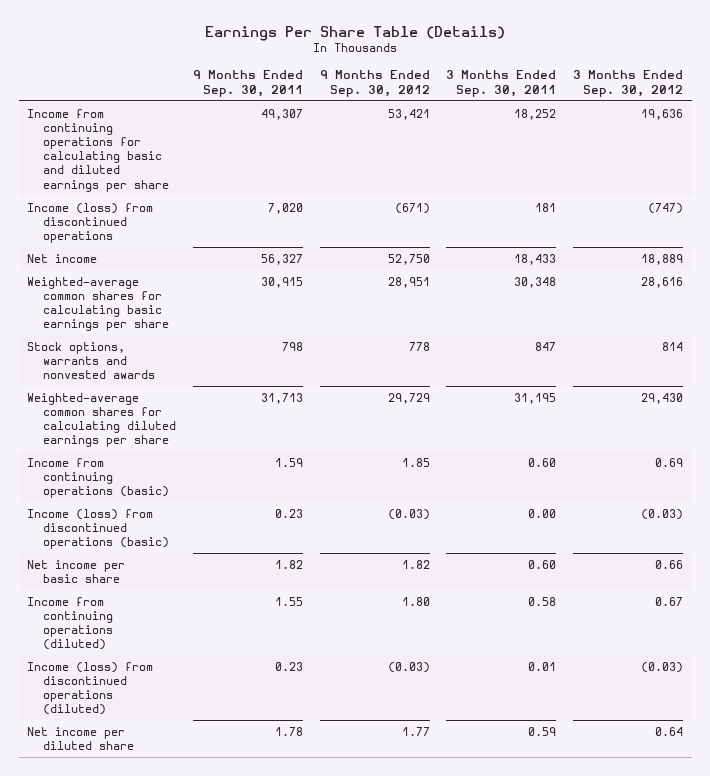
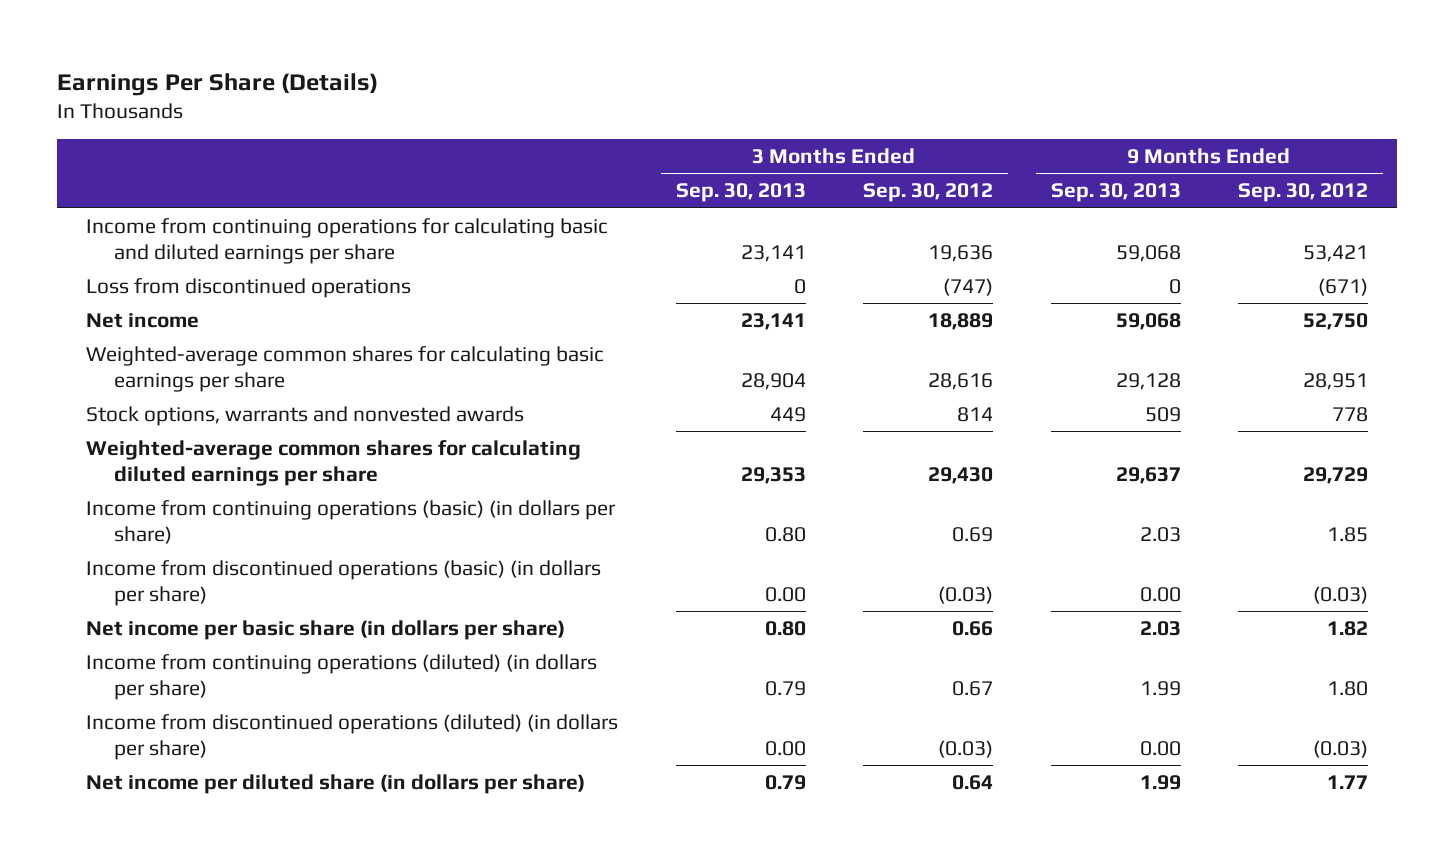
[205,25,506,41] Earnings Per Share Table (Details) -> [57,73,379,97] Earnings Per Share (Details)
[192,70,303,97] 9 Months Ended Sep. 30, 2011 -> none
[446,70,557,97] 3 Months Ended Sep. 30, 2011 -> none
none -> [675,183,806,203] Sep. 30, 2013
none -> [1050,183,1181,203] Sep. 30, 2013
[26,202,153,244] Income (loss) from discontinued operations -> [86,277,412,298] Loss from discontinued operations
[26,457,169,499] Income from continuing operations (basic) -> [86,499,617,544] Income from continuing operations (basic) (in dollars per share)
[26,508,169,550] Income (loss) from discontinued operations (basic) -> [86,559,602,606] Income from discontinued operations (basic) (in dollars per share)
[26,559,125,583] Net income per basic share -> [86,619,566,640] Net income per basic share (in dollars per share)
[26,596,113,651] Income from continuing operations (diluted) -> [86,653,598,700] Income from continuing operations (diluted) (in dollars per share)
[26,661,153,716] Income (loss) from discontinued operations (diluted) -> [86,713,619,760] Income from discontinued operations (diluted) (in dollars per share)
[26,726,134,750] Net income per diluted share -> [86,773,586,794] Net income per diluted share (in dollars per share)

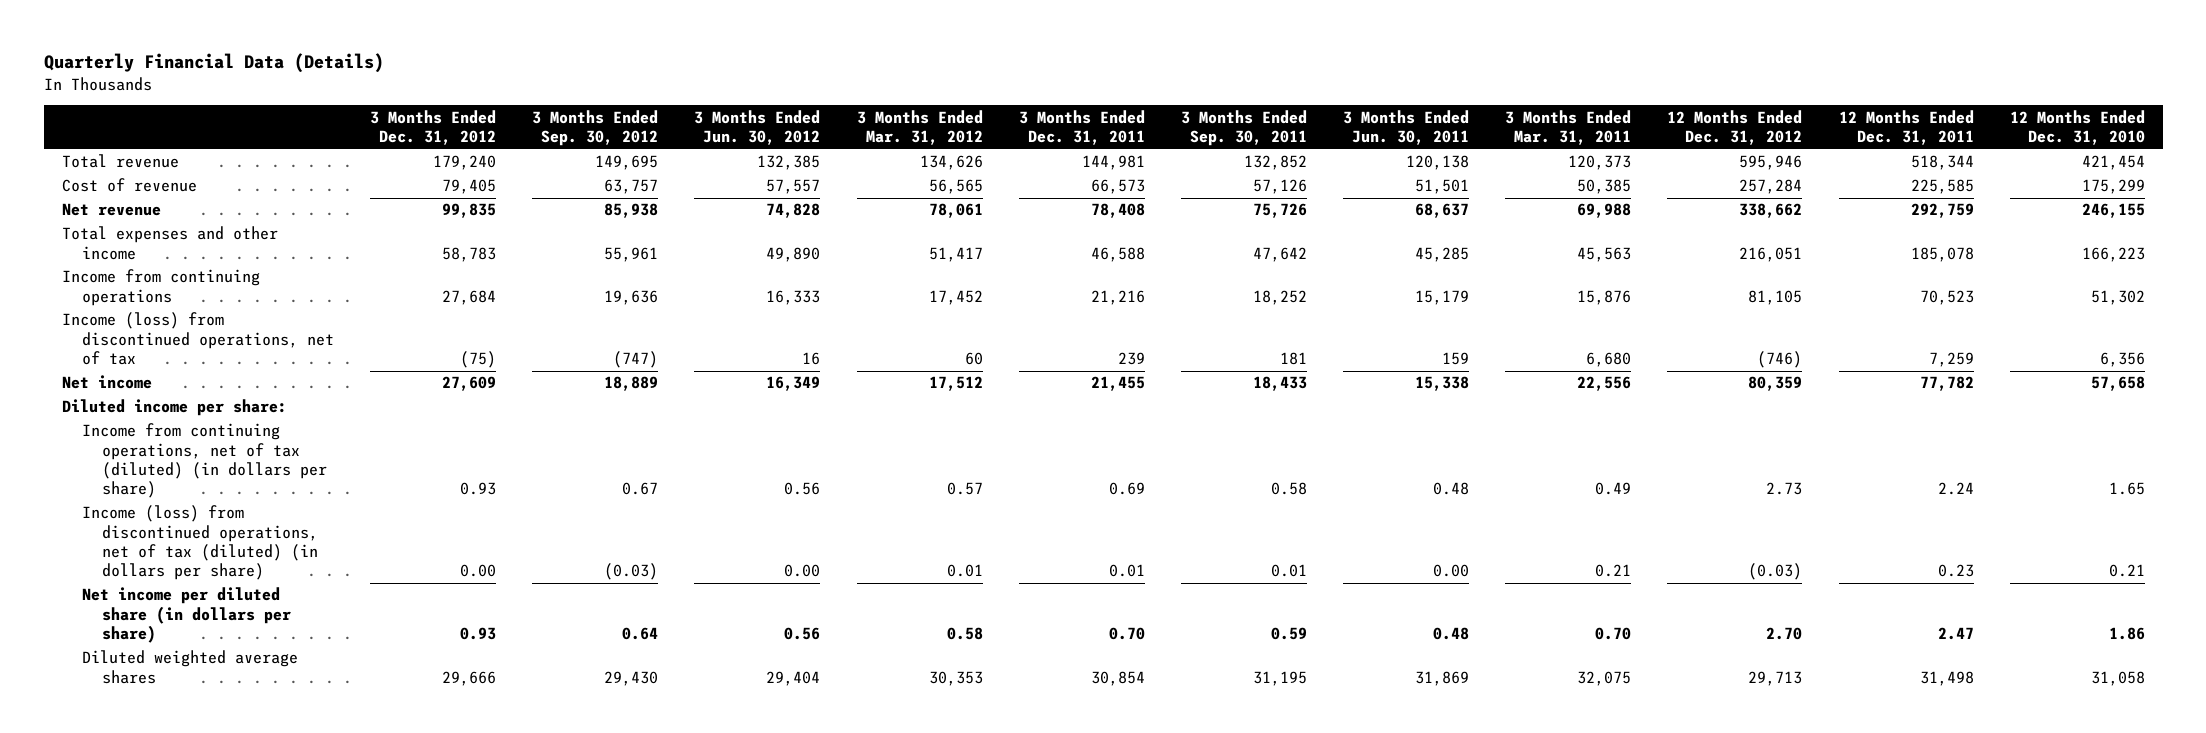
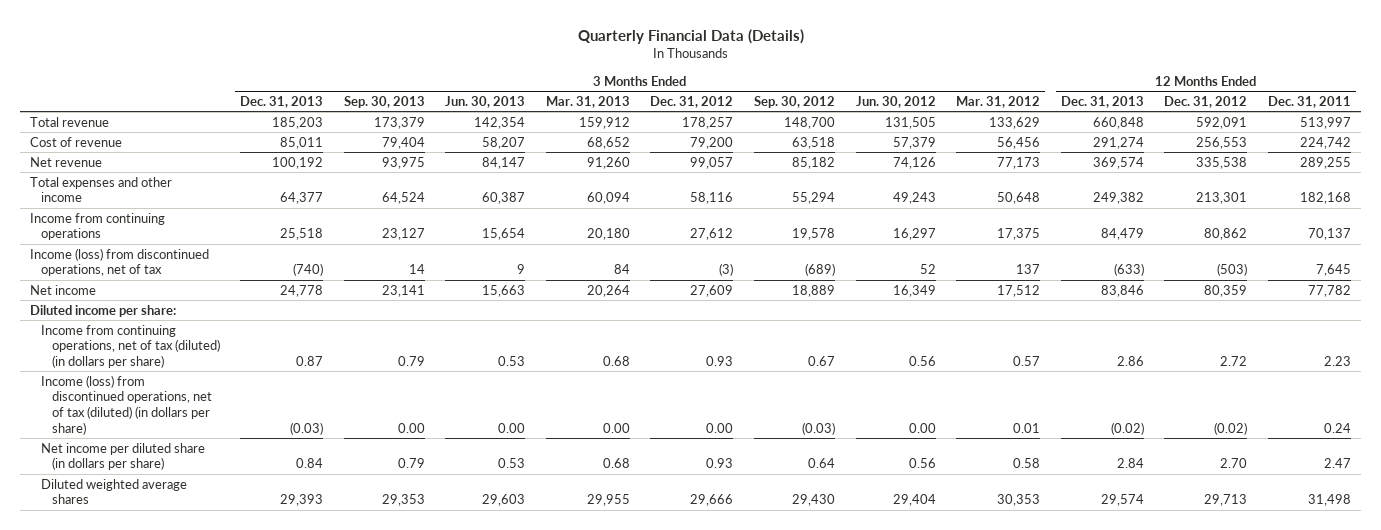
[1018,109,1145,146] 3 Months Ended Dec. 31, 2011 -> none
[1180,109,1307,147] 3 Months Ended Sep. 30, 2011 -> none
[1343,109,1470,146] 3 Months Ended Jun. 30, 2011 -> none
[1505,109,1632,146] 3 Months Ended Mar. 31, 2011 -> none
[2009,109,2145,146] 12 Months Ended Dec. 31, 2010 -> none
none -> [240,96,324,109] Dec. 31, 2013
none -> [343,96,425,109] Sep. 30, 2013
none -> [445,96,526,109] Jun. 30, 2013
none -> [545,96,630,109] Mar. 31, 2013
none -> [1060,96,1144,109] Dec. 31, 2013
[433,155,497,171] 179,240 -> [682,116,734,129] 178,257
[595,155,659,171] 149,695 -> [784,116,836,129] 148,700
[757,155,821,171] 132,385 -> [884,116,936,129] 131,505
[919,155,983,171] 134,626 -> [989,116,1041,129] 133,629
[1739,155,1803,171] 595,946 -> [1196,116,1248,129] 592,091
[1910,155,1974,171] 518,344 -> [1299,116,1351,129] 513,997
[442,179,497,195] 79,405 -> [690,136,734,149] 79,200
[604,179,659,195] 63,757 -> [792,136,836,149] 63,518
[766,179,821,195] 57,557 -> [892,136,936,149] 57,379
[928,179,983,195] 56,565 -> [997,136,1041,149] 56,456
[1739,179,1803,195] 257,284 -> [1196,136,1248,149] 256,553
[1910,179,1974,195] 225,585 -> [1299,136,1351,149] 224,742
[442,203,497,219] 99,835 -> [690,156,734,169] 99,057
[604,203,659,219] 85,938 -> [792,156,836,169] 85,182
[766,203,821,219] 74,828 -> [892,156,936,169] 74,126
[928,203,983,219] 78,061 -> [997,156,1041,169] 77,173
[1739,203,1803,219] 338,662 -> [1196,156,1248,169] 335,538
[1910,203,1974,219] 292,759 -> [1299,156,1351,169] 289,255
[442,246,497,262] 58,783 -> [690,192,734,205] 58,116
[604,246,659,262] 55,961 -> [792,192,836,205] 55,294
[766,246,821,262] 49,890 -> [892,192,936,205] 49,243
[928,246,983,262] 51,417 -> [997,192,1041,205] 50,648
[1739,246,1803,262] 216,051 -> [1196,192,1248,205] 213,301
[1910,246,1974,262] 185,078 -> [1299,192,1351,205] 182,168
[442,289,497,305] 27,684 -> [690,228,734,241] 27,612
[604,289,659,305] 19,636 -> [792,228,836,241] 19,578
[766,289,821,305] 16,333 -> [892,228,936,241] 16,297
[928,289,983,305] 17,452 -> [997,228,1041,241] 17,375
[1748,289,1803,305] 81,105 -> [1204,228,1248,241] 80,862
[1919,289,1974,305] 70,523 -> [1307,228,1351,241] 70,137
[460,351,497,369] (75) -> [719,263,734,277] (3)
[613,351,659,369] (747) -> [805,263,836,277] (689)
[802,352,821,366] 16 -> [919,264,936,275] 52
[964,352,983,366] 60 -> [1016,264,1041,275] 137
[1757,351,1803,369] (746) -> [1217,263,1248,277] (503)
[1928,352,1974,368] 7,259 -> [1315,264,1351,277] 7,645
[1766,482,1803,496] 2.73 -> [1220,356,1248,367] 2.72
[1937,482,1974,496] 2.24 -> [1323,356,1351,367] 2.23
[1748,563,1803,581] (0.03) -> [1214,421,1248,435] (0.02)
[1937,564,1974,578] 0.23 -> [1323,422,1351,433] 0.24

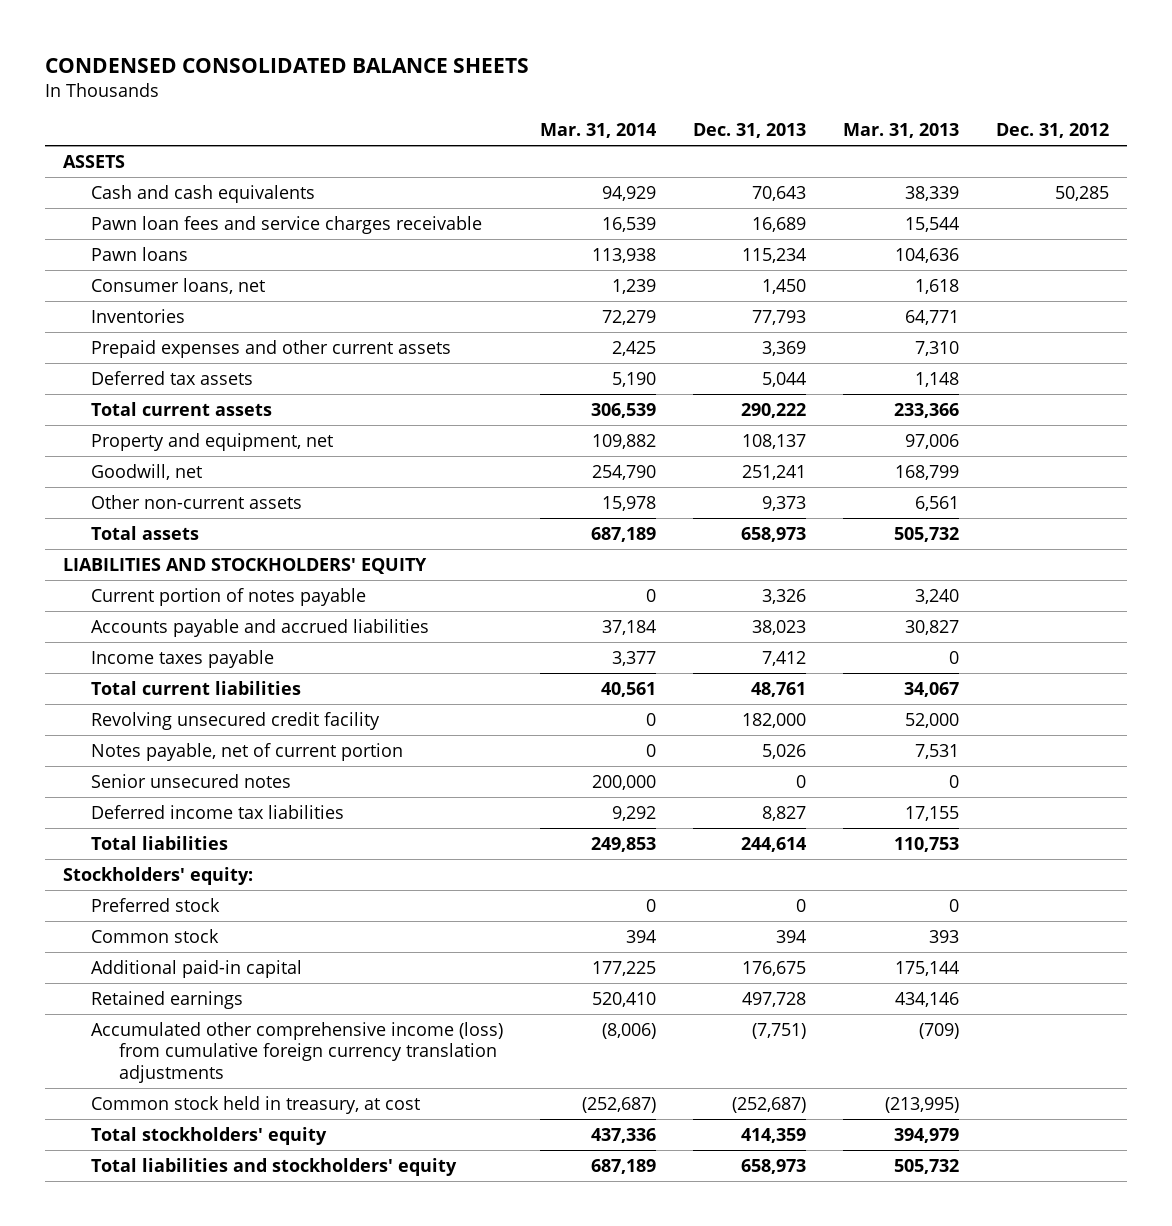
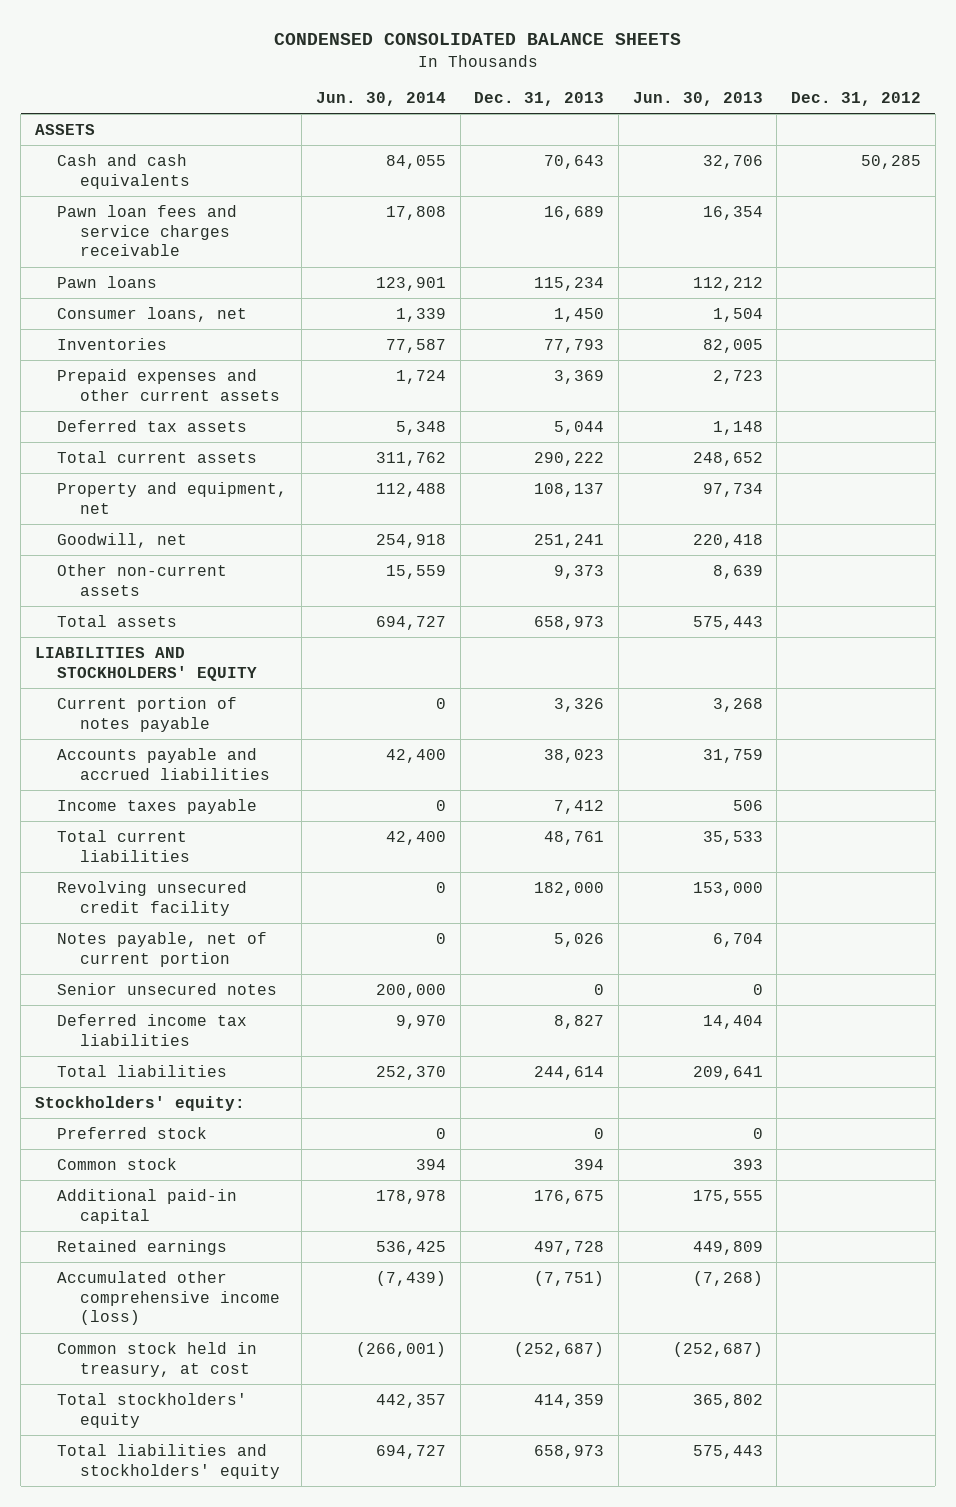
[540,123,657,139] Mar. 31, 2014 -> none
[843,123,960,139] Mar. 31, 2013 -> none
none -> [315,92,446,107] Jun. 30, 2014
none -> [632,92,763,107] Jun. 30, 2013
[91,1021,504,1084] Accumulated other comprehensive income (loss) from cumulative foreign currency translation adjustments -> [57,1270,280,1326] Accumulated other comprehensive income (loss)

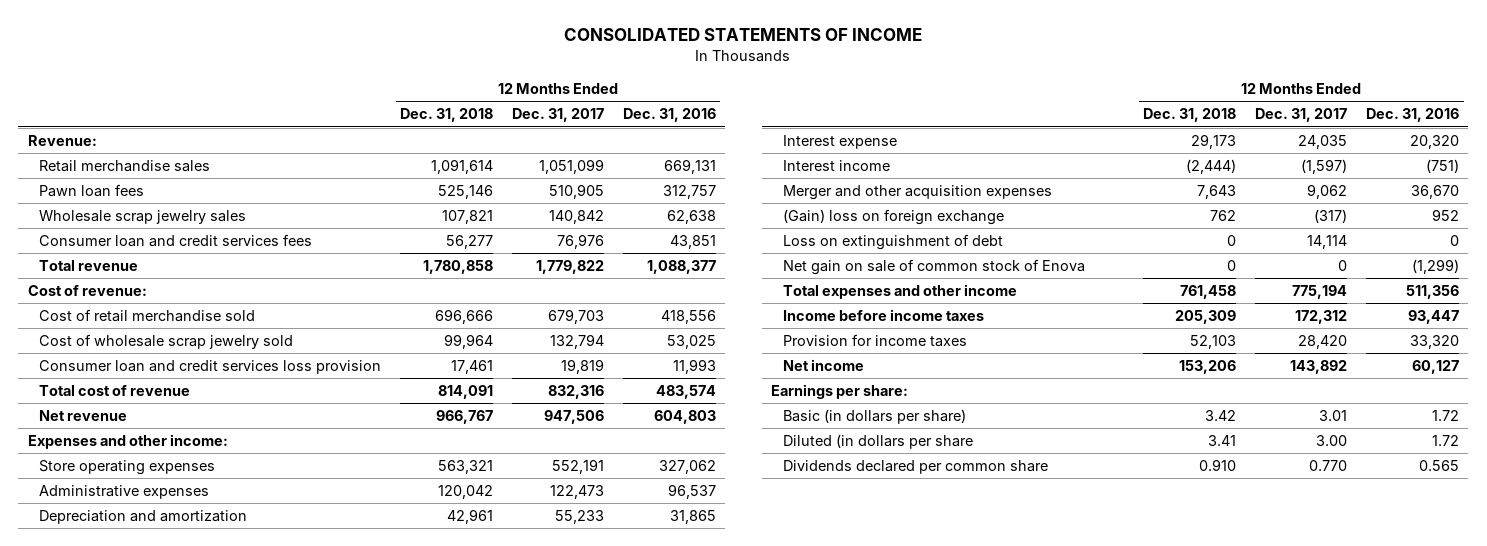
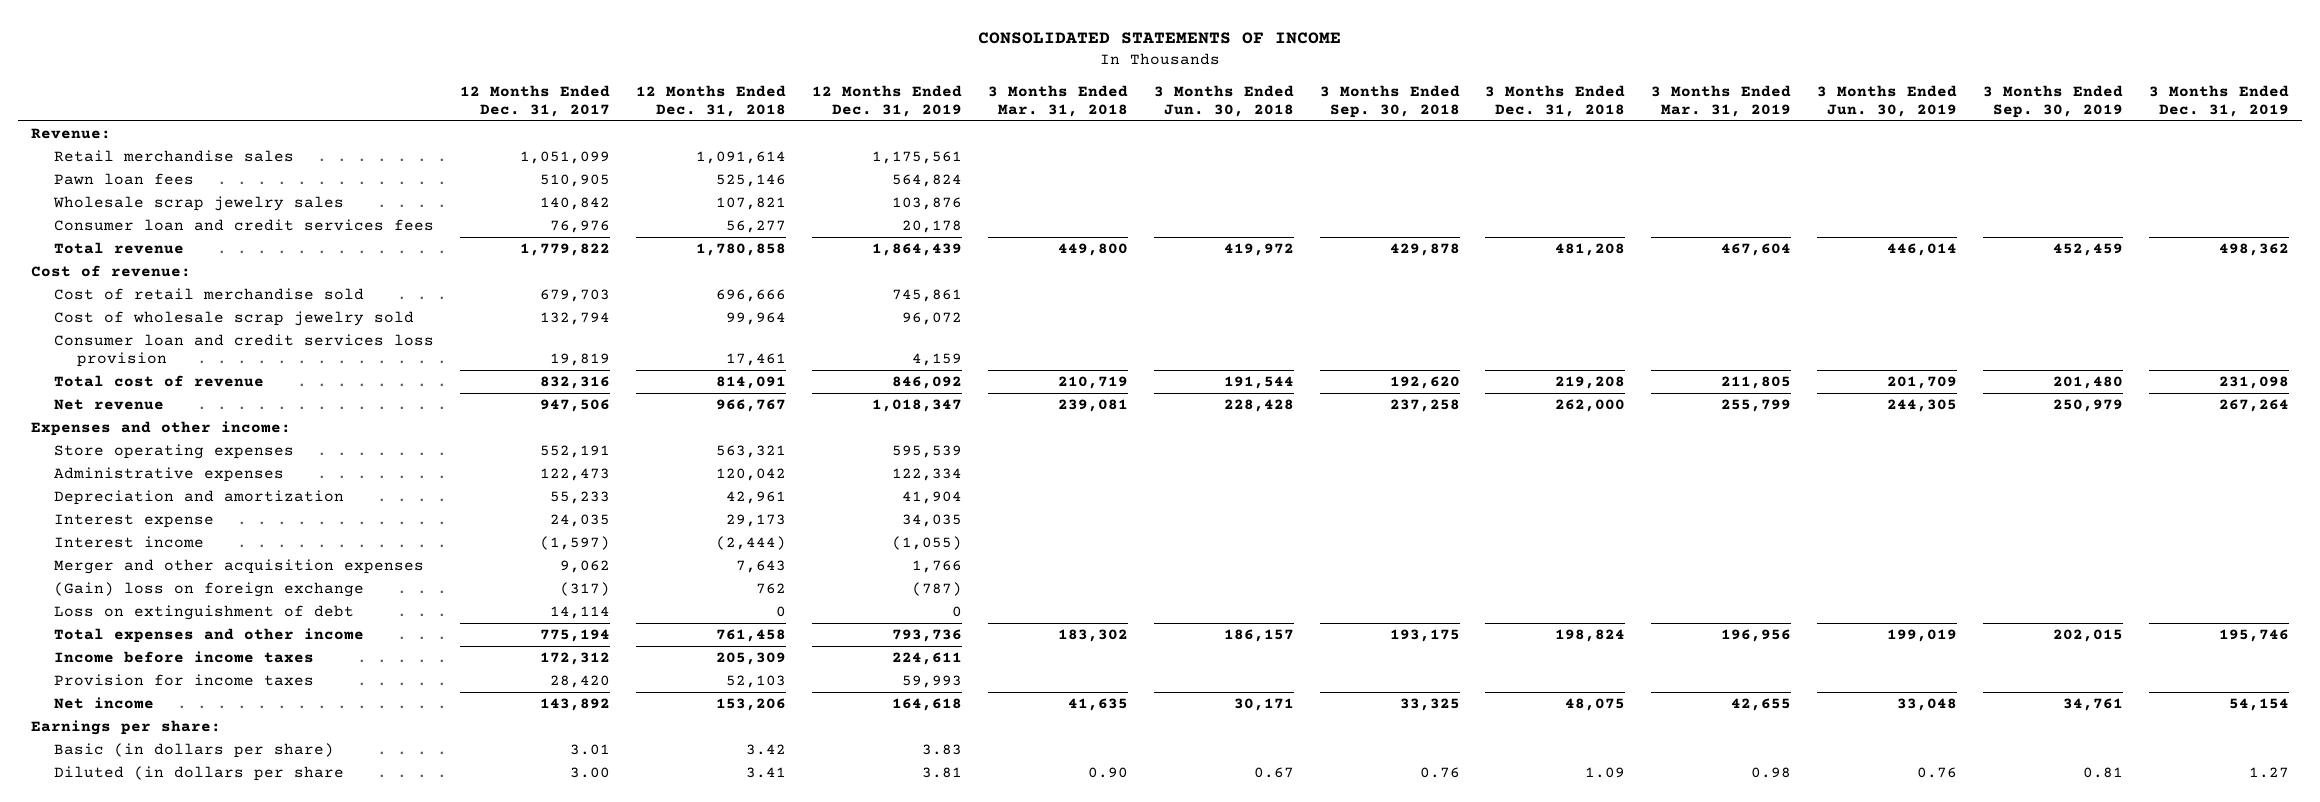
[622,108,716,123] Dec. 31, 2016 -> none
none -> [811,84,962,118] 12 Months Ended Dec. 31, 2019
none -> [987,84,1128,118] 3 Months Ended Mar. 31, 2018
none -> [1153,84,1294,118] 3 Months Ended Jun. 30, 2018
none -> [1319,84,1460,119] 3 Months Ended Sep. 30, 2018
none -> [1485,84,1626,118] 3 Months Ended Dec. 31, 2018
none -> [1651,84,1792,118] 3 Months Ended Mar. 31, 2019
none -> [1817,84,1958,118] 3 Months Ended Jun. 30, 2019
none -> [1983,84,2124,119] 3 Months Ended Sep. 30, 2019
none -> [2149,84,2290,118] 3 Months Ended Dec. 31, 2019
[782,259,1085,276] Net gain on sale of common stock of Enova -> none
[782,460,1048,475] Dividends declared per common share -> none

